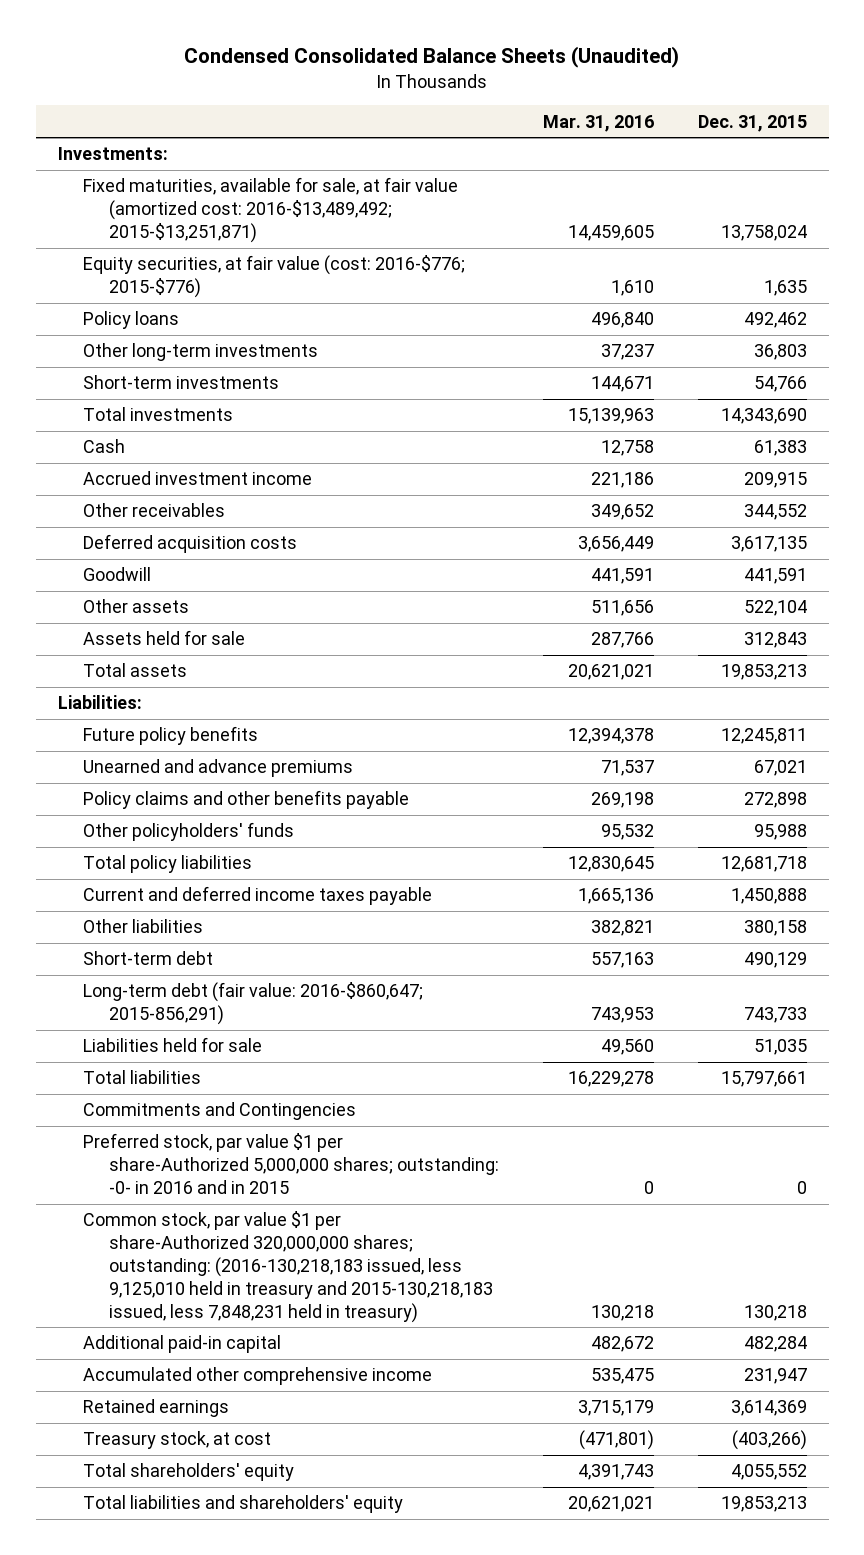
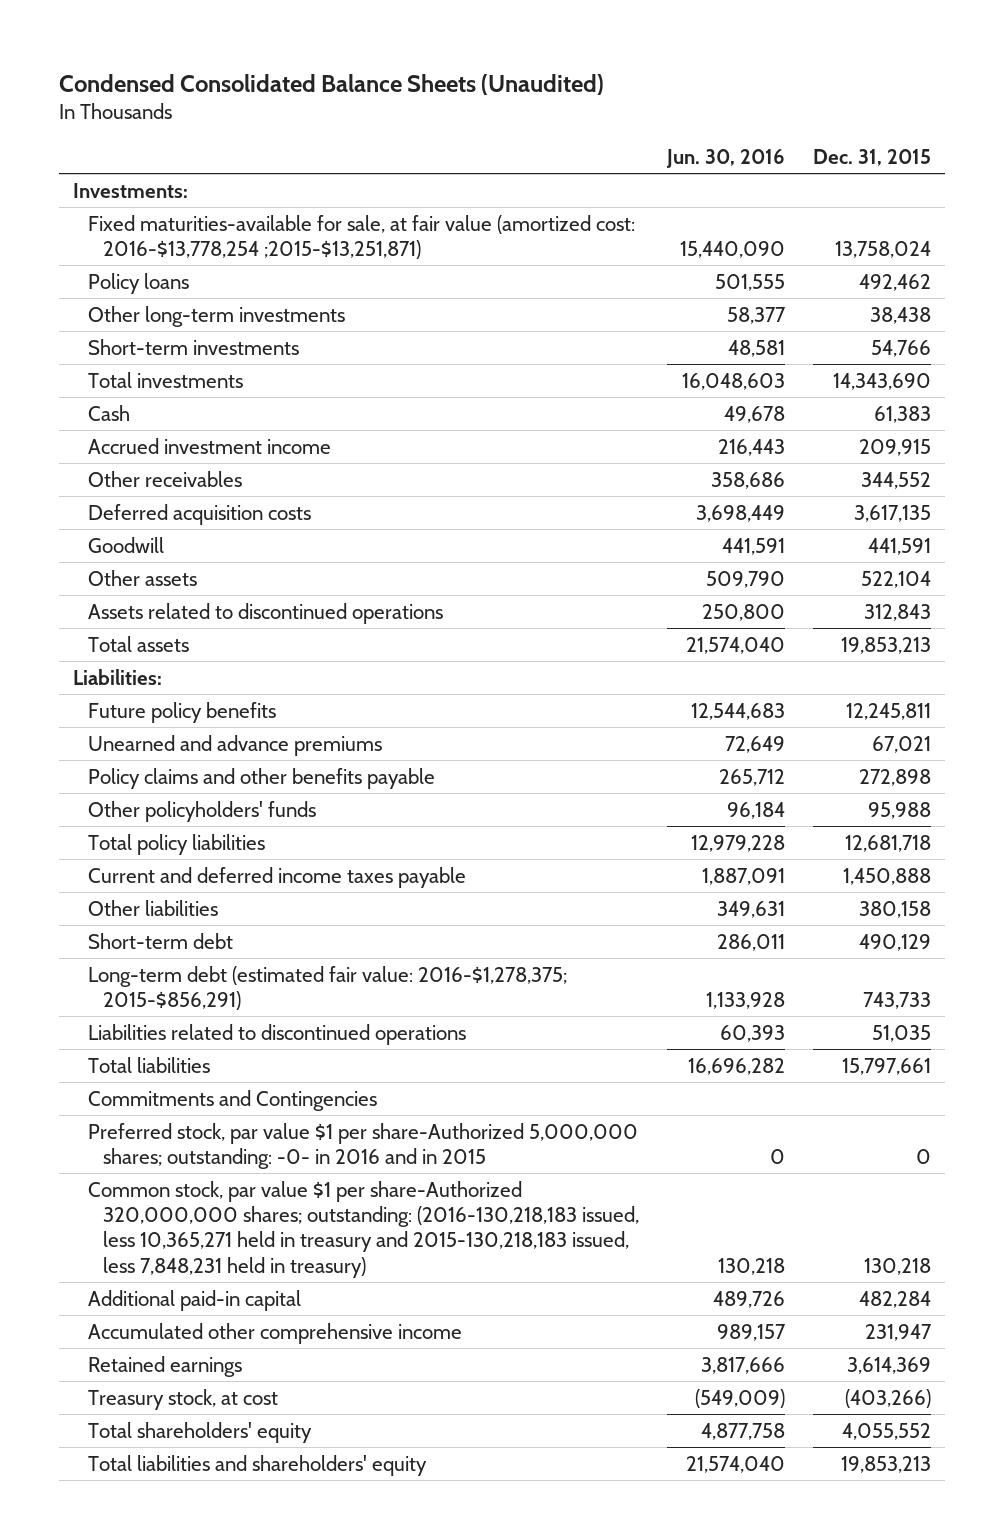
[542,114,654,132] Mar. 31, 2016 -> none
none -> [666,148,786,168] Jun. 30, 2016
[83,255,466,299] Equity securities, at fair value (cost: 2016-$776; 2015-$776) -> none
[83,177,459,244] Fixed maturities, available for sale, at fair value (amortized cost: 2016-$13,489,492; 2015-$13,251,871) -> [88,214,636,260] Fixed maturities-available for sale, at fair value (amortized cost: 2016-$13,778,254 ;2015-$13,251,871)
[753,344,807,361] 36,803 -> [870,306,932,324] 38,438
[83,630,246,646] Assets held for sale -> [88,602,444,624] Assets related to discontinued operations
[83,982,424,1026] Long-term debt (fair value: 2016-$860,647; 2015-856,291) -> [88,965,568,1011] Long-term debt (estimated fair value: 2016-$1,278,375; 2015-$856,291)
[83,1037,263,1053] Liabilities held for sale -> [88,1023,467,1045] Liabilities related to discontinued operations
[83,1211,493,1323] Common stock, par value $1 per share-Authorized 320,000,000 shares; outstanding: (2016-130,218,183 issued, less 9,125,010 held in treasury and 2015-130,218,183 issued, less 7,848,231 held in treasury) -> [88,1180,640,1278] Common stock, par value $1 per share-Authorized 320,000,000 shares; outstanding: (2016-130,218,183 issued, less 10,365,271 held in treasury and 2015-130,218,183 issued, less 7,848,231 held in treasury)

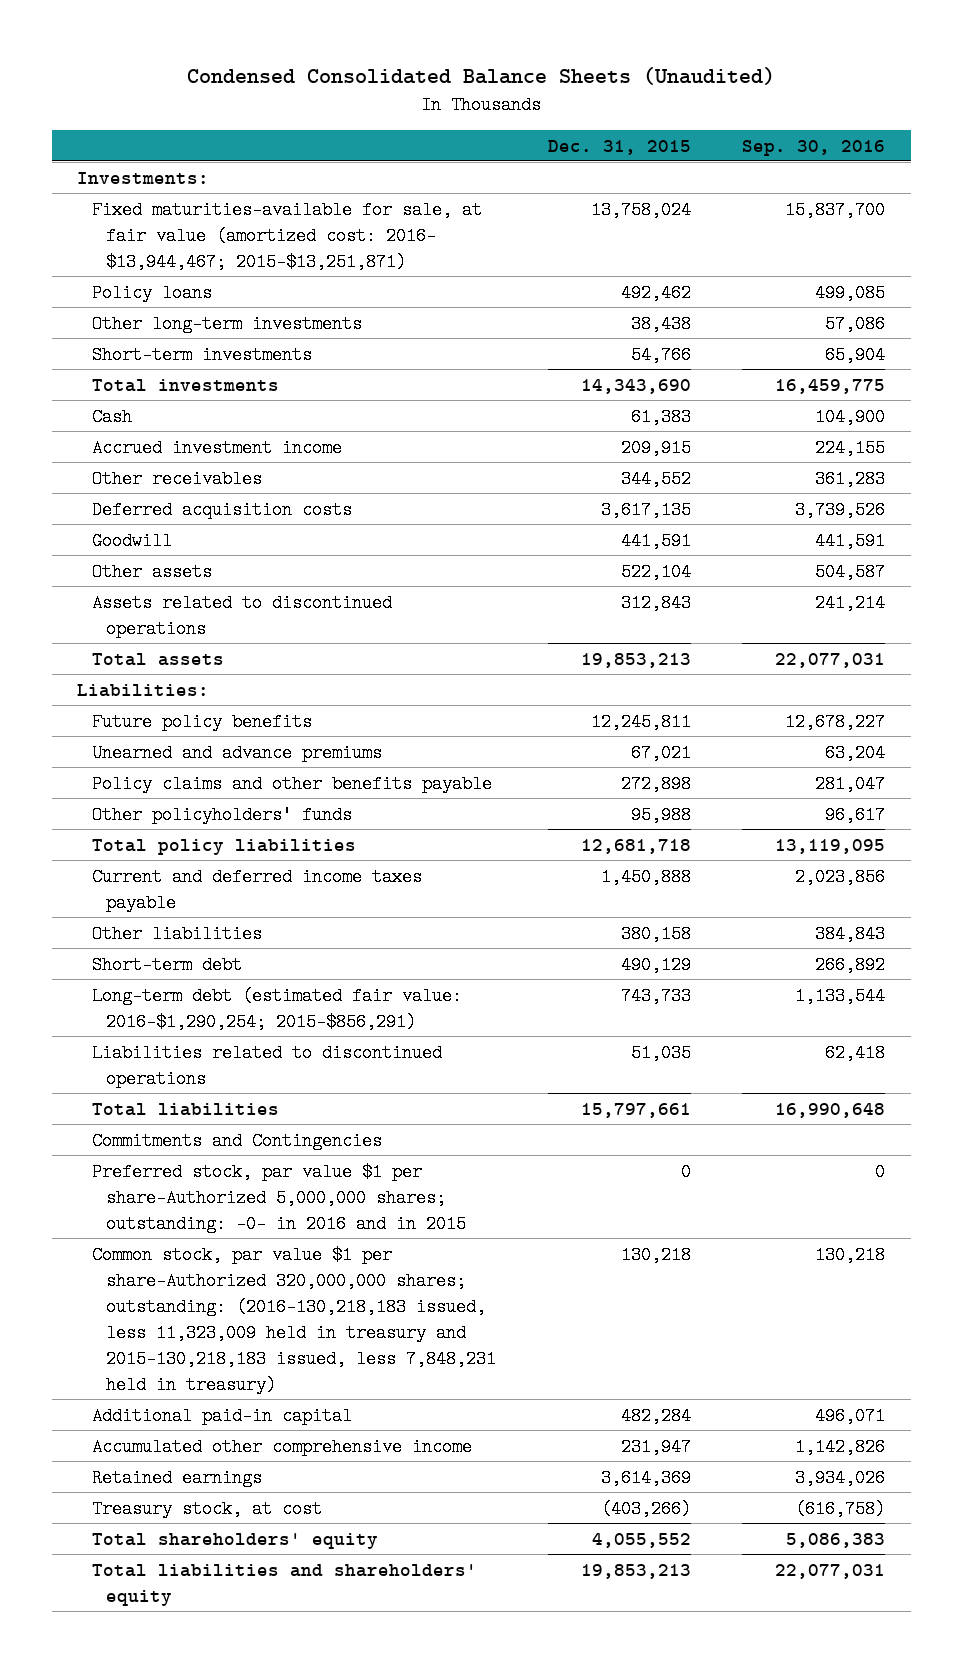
[666,148,786,168] Jun. 30, 2016 -> none
none -> [742,139,886,156] Sep. 30, 2016
[88,214,636,260] Fixed maturities-available for sale, at fair value (amortized cost: 2016-$13,778,254 ;2015-$13,251,871) -> [91,200,482,271] Fixed maturities-available for sale, at fair value (amortized cost: 2016- $13,944,467; 2015-$13,251,871)
[88,965,568,1011] Long-term debt (estimated fair value: 2016-$1,278,375; 2015-$856,291) -> [91,986,462,1031] Long-term debt (estimated fair value: 2016-$1,290,254; 2015-$856,291)
[88,1180,640,1278] Common stock, par value $1 per share-Authorized 320,000,000 shares; outstanding: (2016-130,218,183 issued, less 10,365,271 held in treasury and 2015-130,218,183 issued, less 7,848,231 held in treasury) -> [91,1245,497,1394] Common stock, par value $1 per share-Authorized 320,000,000 shares; outstanding: (2016-130,218,183 issued, less 11,323,009 held in treasury and 2015-130,218,183 issued, less 7,848,231 held in treasury)

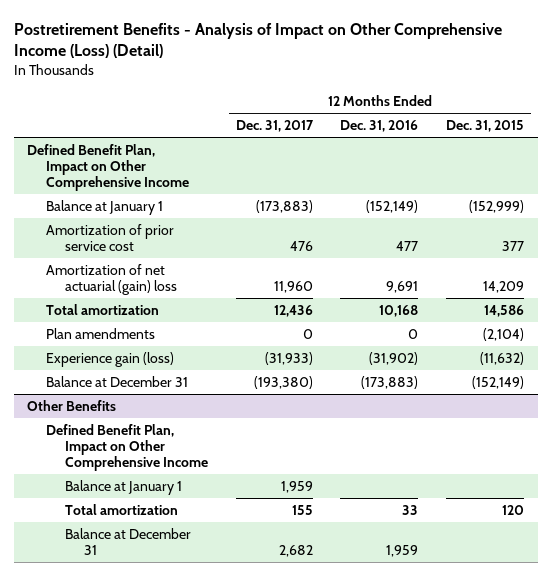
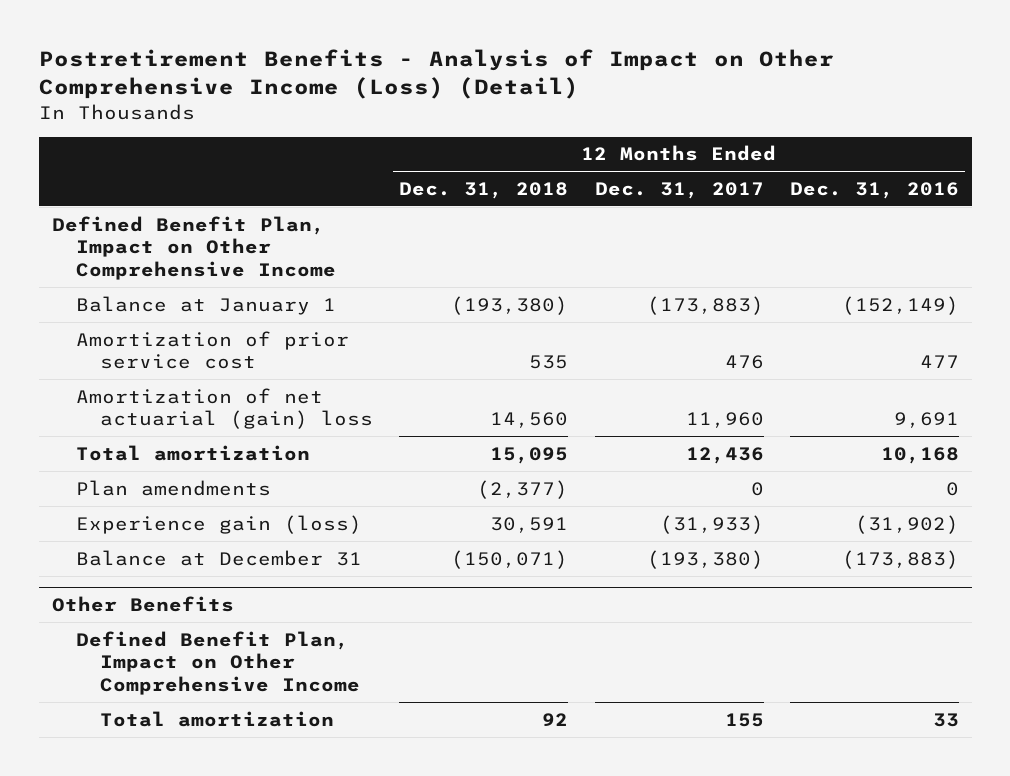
[445,120,524,133] Dec. 31, 2015 -> none
none -> [399,181,569,199] Dec. 31, 2018
[65,479,183,495] Balance at January 1 -> none
[65,527,192,555] Balance at December 31 -> none

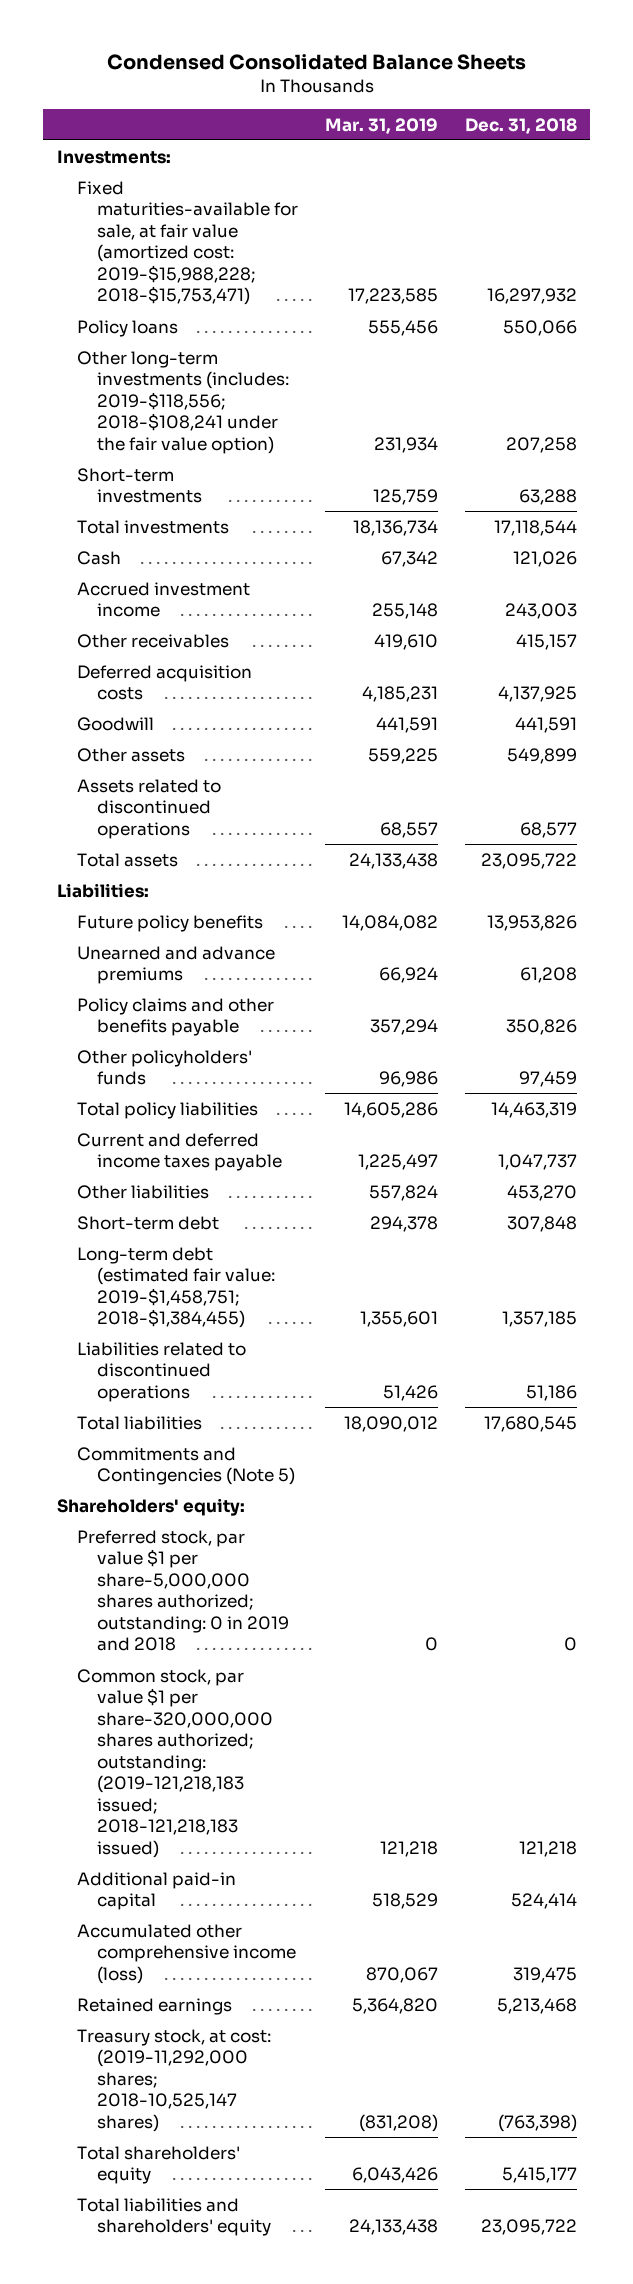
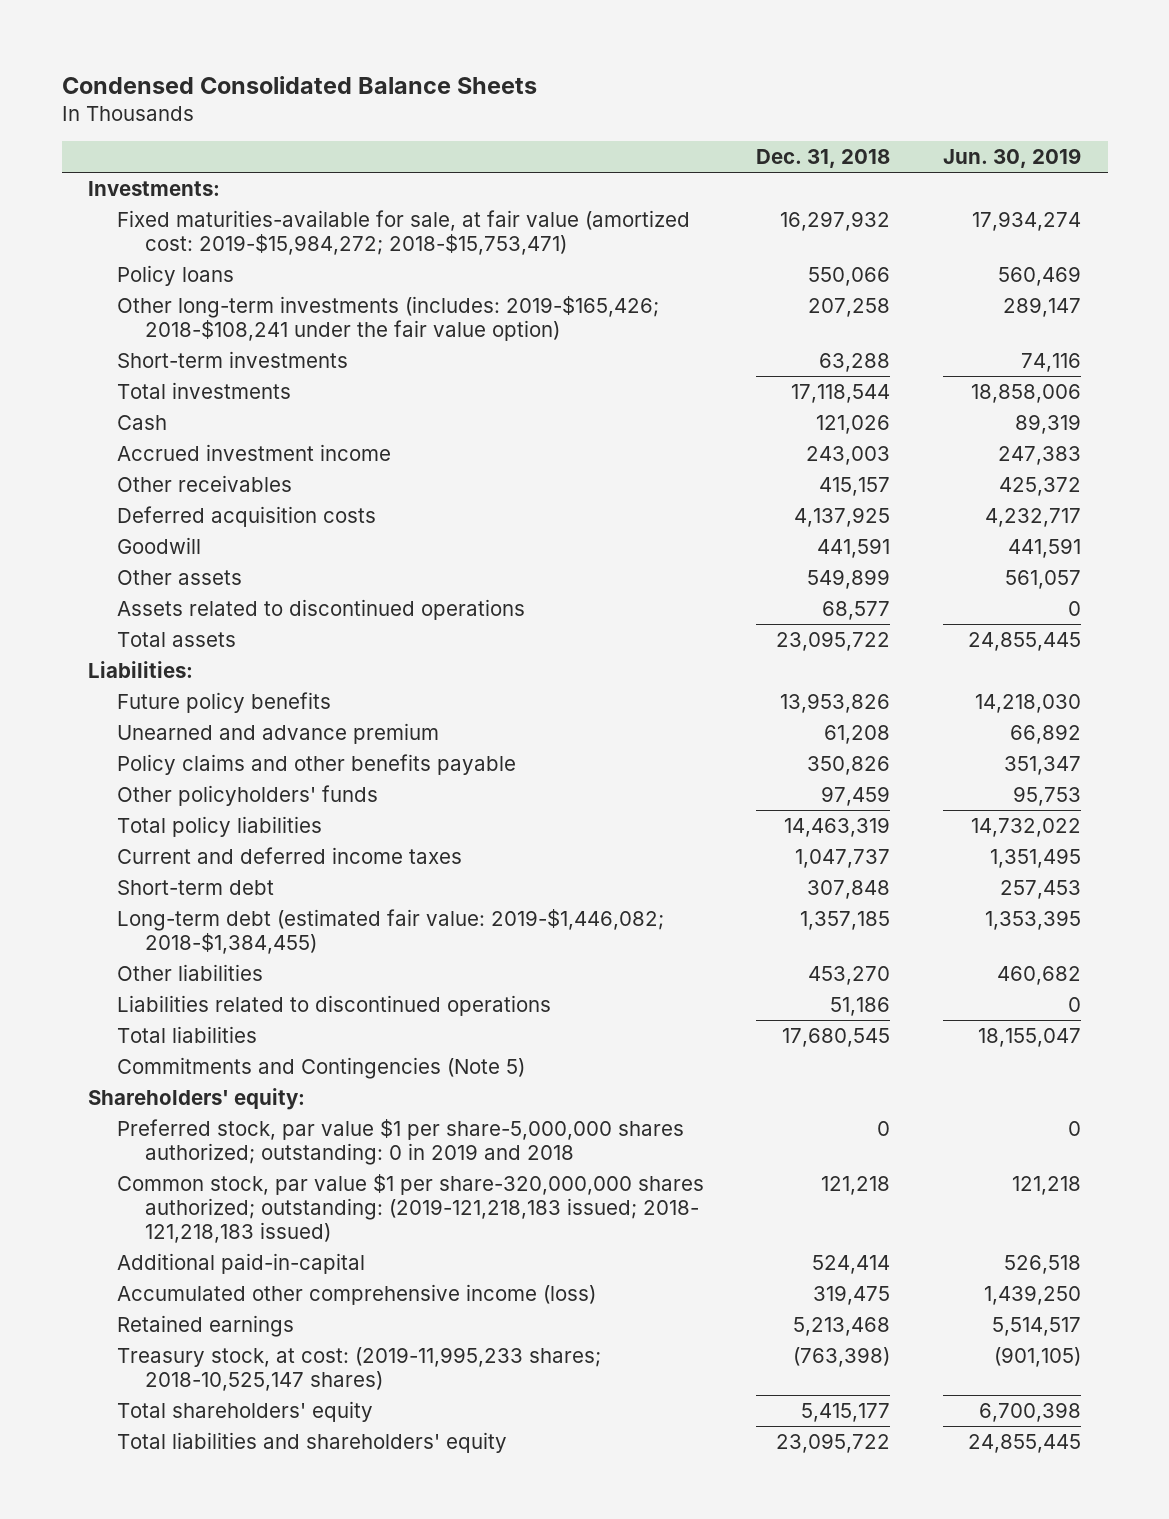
[324,117,438,134] Mar. 31, 2019 -> none
none -> [943,148,1082,169] Jun. 30, 2019
[76,180,299,306] Fixed maturities-available for sale, at fair value (amortized cost: 2019-$15,988,228; 2018-$15,753,471) -> [116,209,690,256] Fixed maturities-available for sale, at fair value (amortized cost: 2019-$15,984,272; 2018-$15,753,471)
[76,350,290,454] Other long-term investments (includes: 2019-$118,556; 2018-$108,241 under the fair value option) -> [116,295,659,342] Other long-term investments (includes: 2019-$165,426; 2018-$108,241 under the fair value option)
[76,945,275,985] Unearned and advance premiums -> [116,722,439,744] Unearned and advance premium
[76,1132,283,1172] Current and deferred income taxes payable -> [116,846,462,864] Current and deferred income taxes
[76,1246,276,1329] Long-term debt (estimated fair value: 2019-$1,458,751; 2018-$1,384,455) -> [116,908,664,955] Long-term debt (estimated fair value: 2019-$1,446,082; 2018-$1,384,455)
[76,1184,209,1199] Other liabilities -> [116,963,263,981] Other liabilities
[76,1668,274,1859] Common stock, par value $1 per share-320,000,000 shares authorized; outstanding: (2019-121,218,183 issued; 2018-121,218,183 issued) -> [116,1173,704,1244] Common stock, par value $1 per share-320,000,000 shares authorized; outstanding: (2019-121,218,183 issued; 2018- 121,218,183 issued)
[76,1871,236,1911] Additional paid-in capital -> [116,1252,365,1274] Additional paid-in-capital
[76,2028,271,2132] Treasury stock, at cost: (2019-11,292,000 shares; 2018-10,525,147 shares) -> [116,1346,601,1392] Treasury stock, at cost: (2019-11,995,233 shares; 2018-10,525,147 shares)

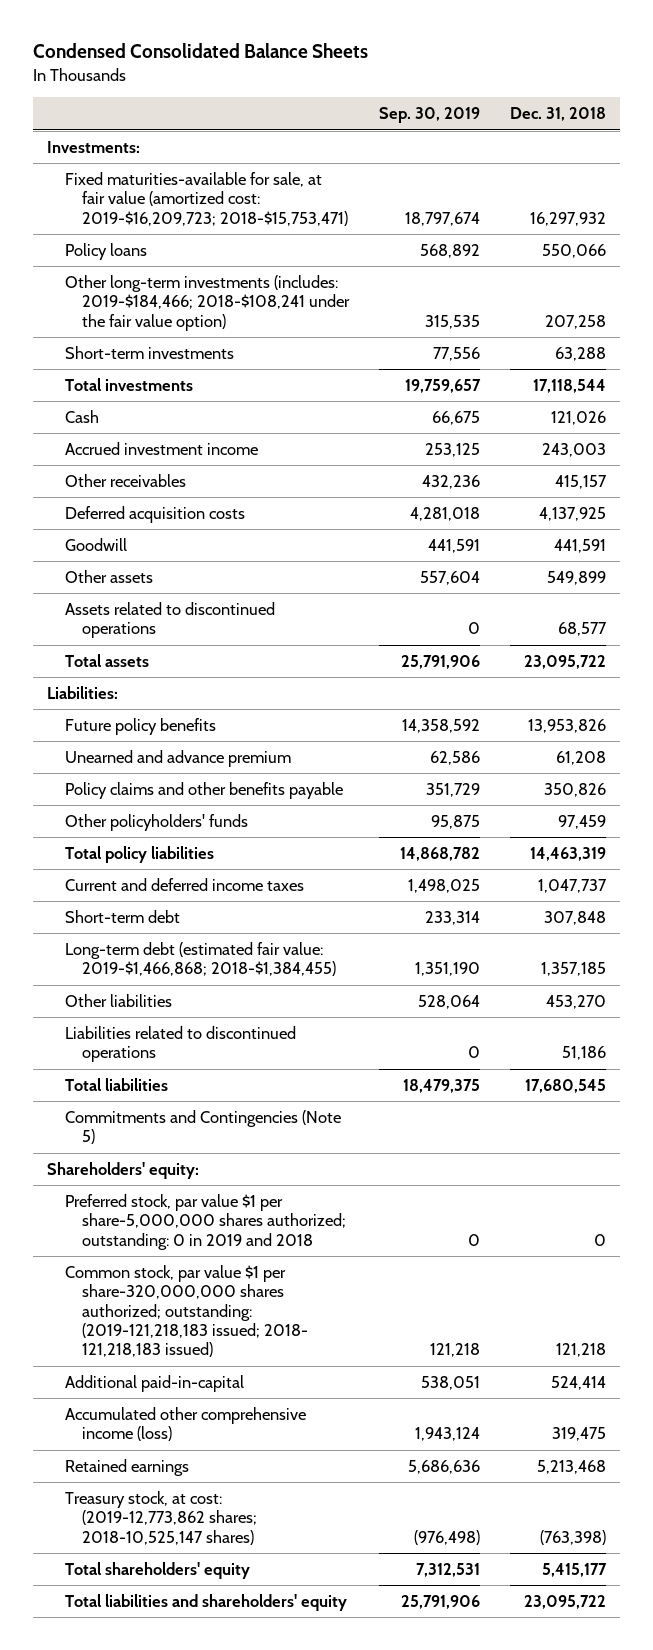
[943,148,1082,169] Jun. 30, 2019 -> none
none -> [378,107,480,124] Sep. 30, 2019
[116,209,690,256] Fixed maturities-available for sale, at fair value (amortized cost: 2019-$15,984,272; 2018-$15,753,471) -> [64,171,349,226] Fixed maturities-available for sale, at fair value (amortized cost: 2019-$16,209,723; 2018-$15,753,471)
[116,295,659,342] Other long-term investments (includes: 2019-$165,426; 2018-$108,241 under the fair value option) -> [64,274,351,331] Other long-term investments (includes: 2019-$184,466; 2018-$108,241 under the fair value option)
[116,908,664,955] Long-term debt (estimated fair value: 2019-$1,446,082; 2018-$1,384,455) -> [64,941,337,977] Long-term debt (estimated fair value: 2019-$1,466,868; 2018-$1,384,455)
[116,1346,601,1392] Treasury stock, at cost: (2019-11,995,233 shares; 2018-10,525,147 shares) -> [64,1490,258,1545] Treasury stock, at cost: (2019-12,773,862 shares; 2018-10,525,147 shares)

